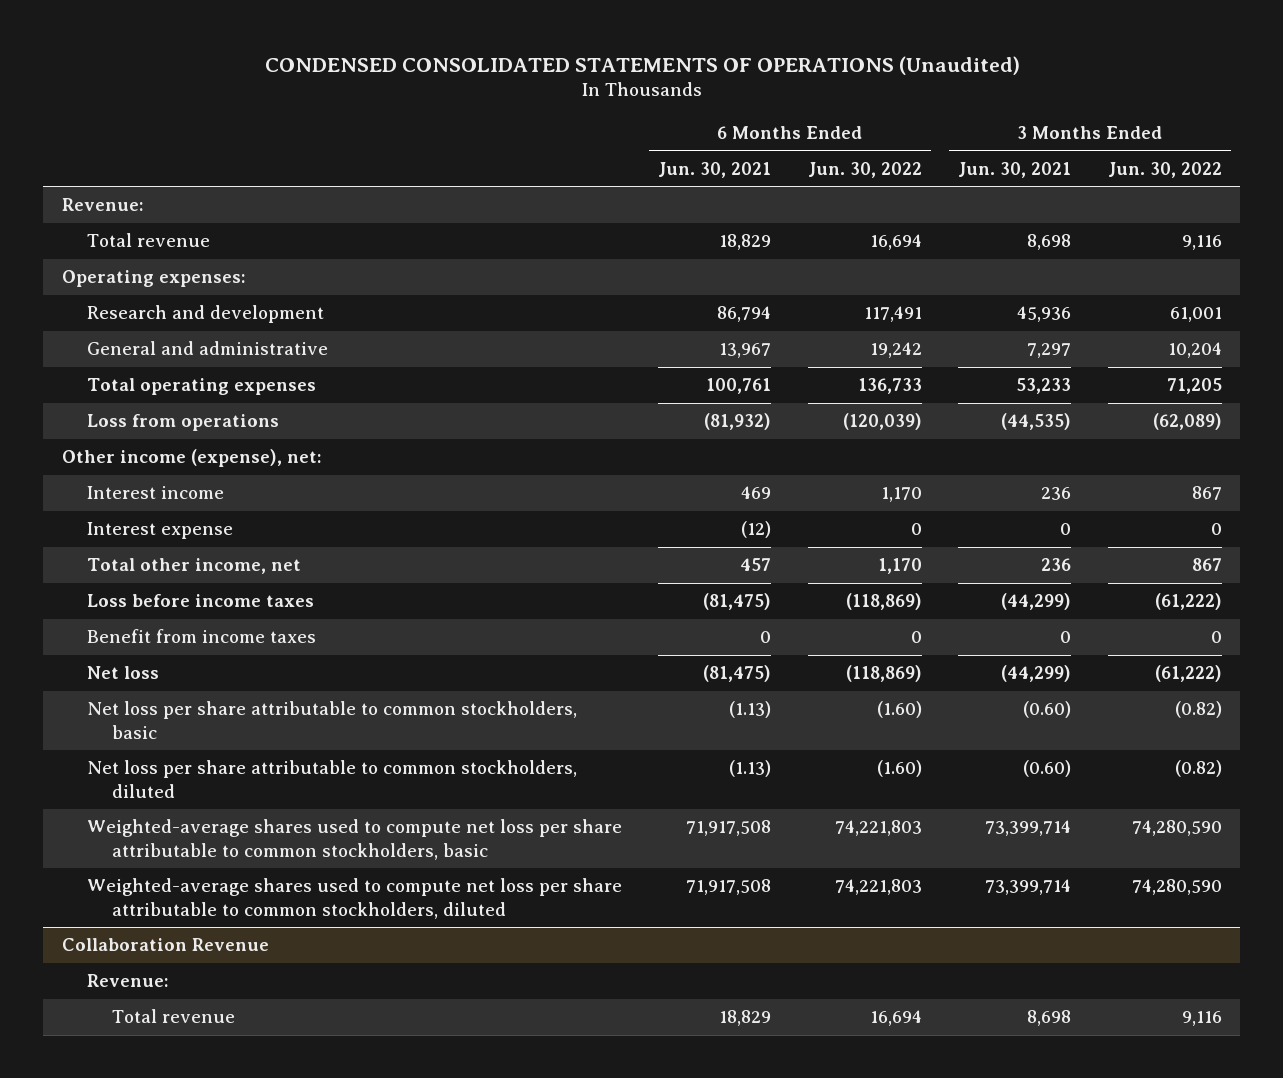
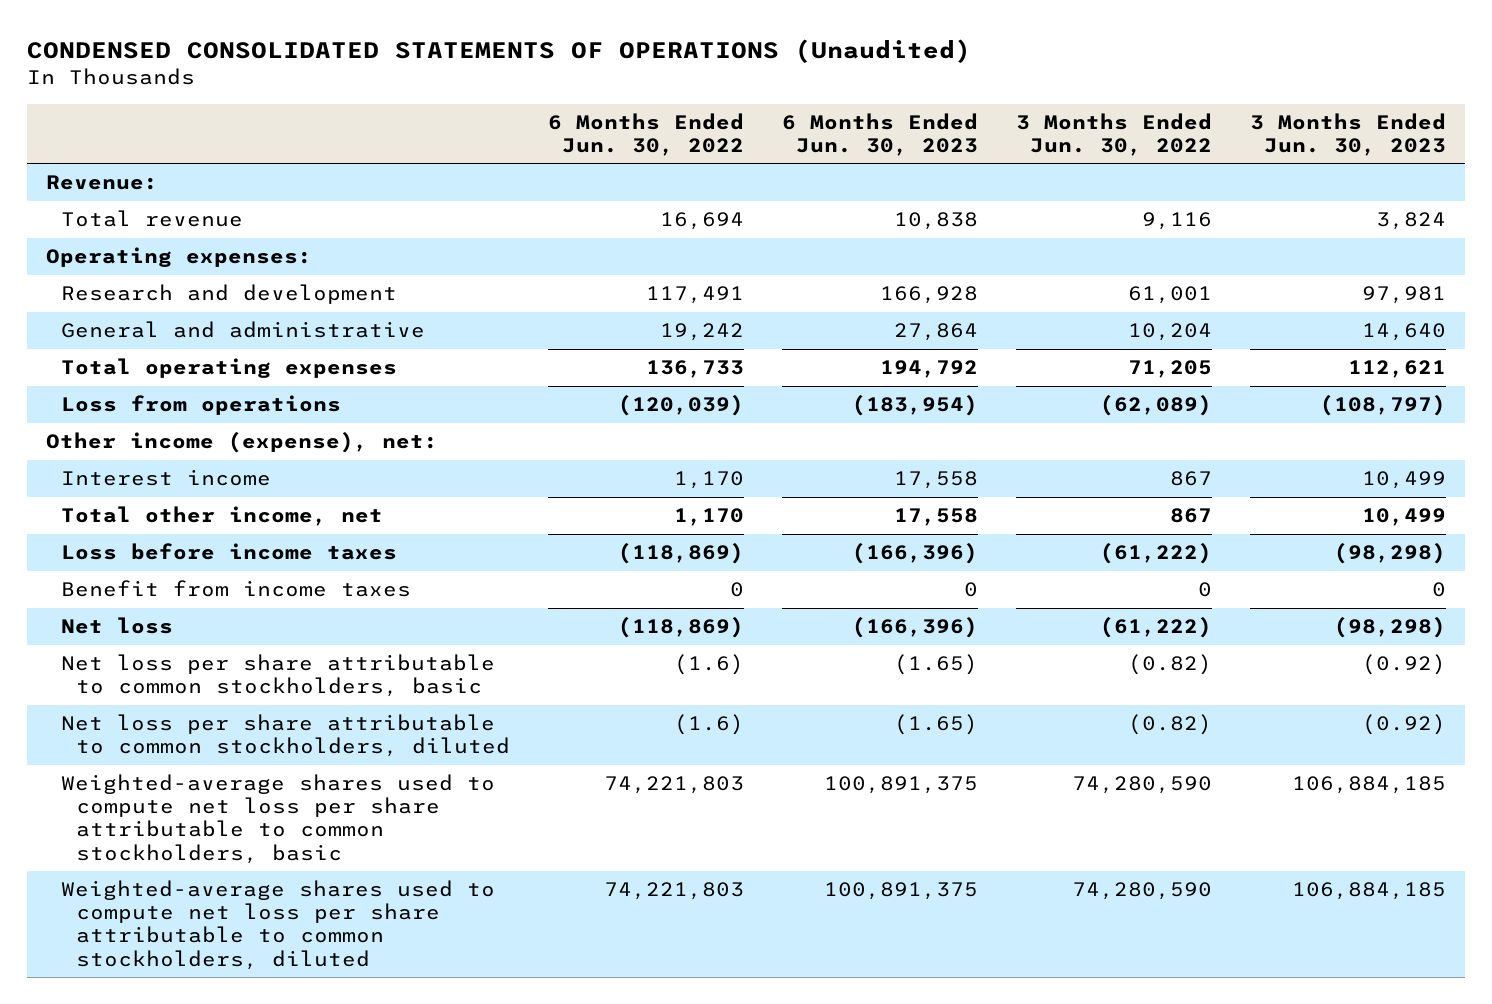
[658,161,772,178] Jun. 30, 2021 -> none
[958,161,1072,178] Jun. 30, 2021 -> none
none -> [781,112,978,156] 6 Months Ended Jun. 30, 2023
none -> [1249,112,1446,156] 3 Months Ended Jun. 30, 2023
[86,522,233,540] Interest expense -> none
[876,701,922,719] (1.60) -> [673,654,744,676] (1.6)
[876,760,922,778] (1.60) -> [673,714,744,736] (1.6)
[61,938,269,952] Collaboration Revenue -> none
[86,974,169,988] Revenue: -> none
[111,1009,235,1024] Total revenue -> none

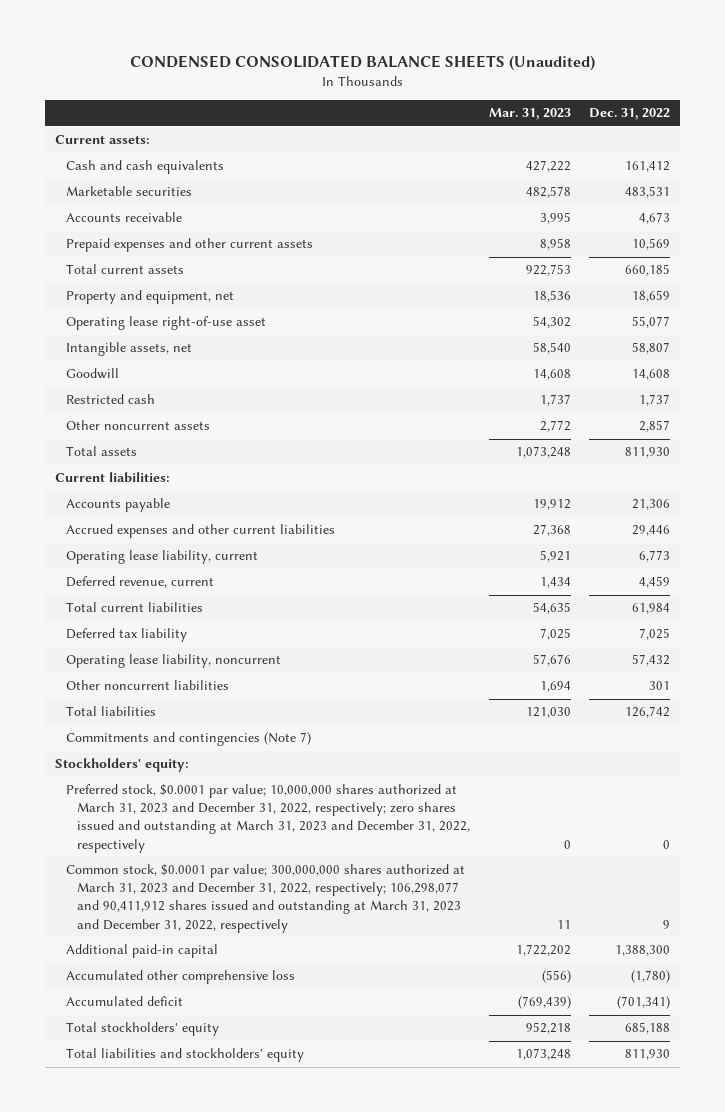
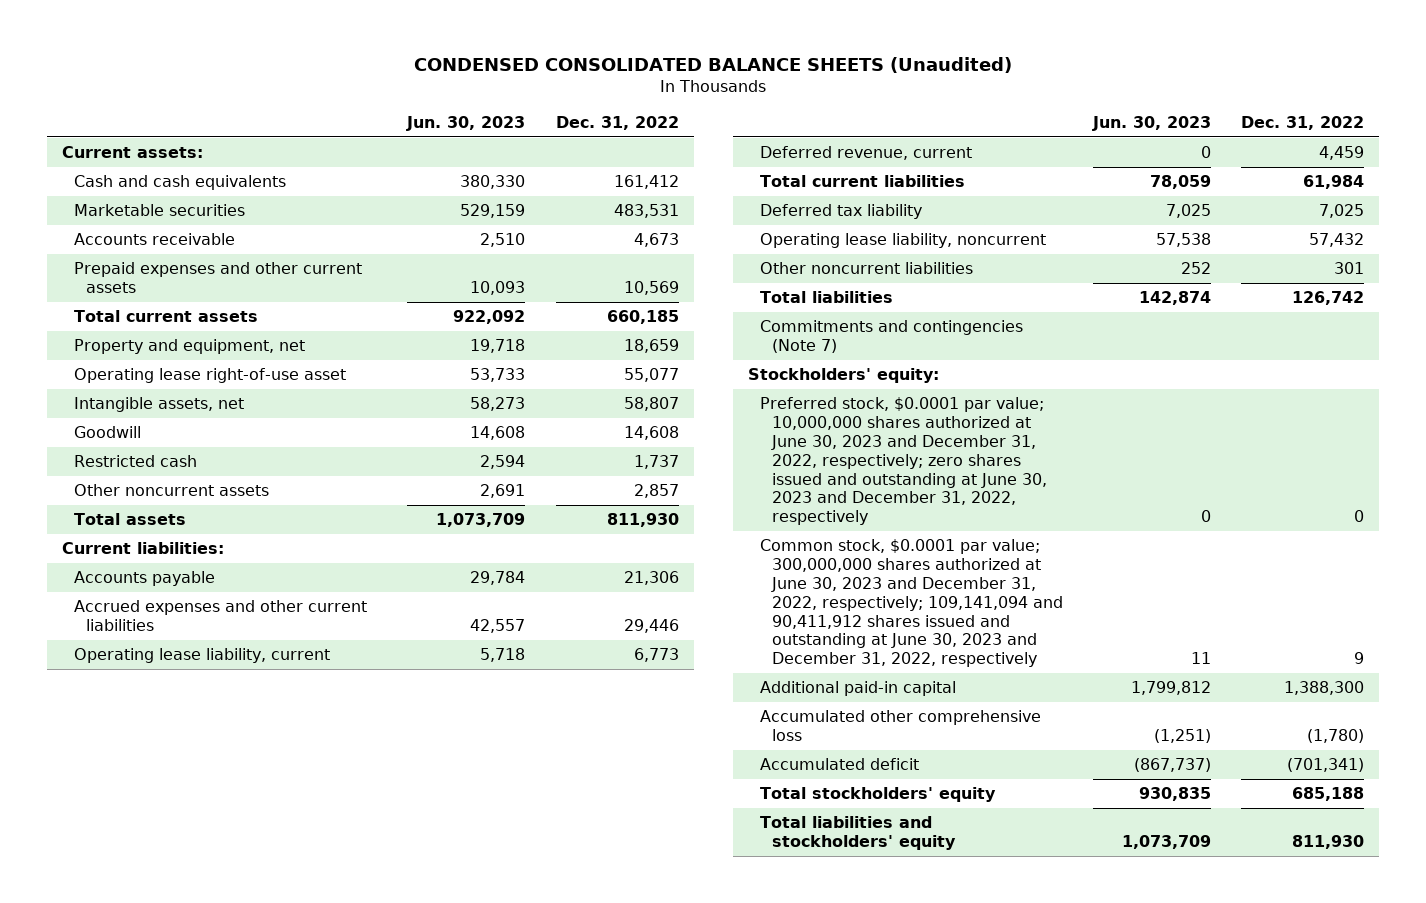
[488,108,571,121] Mar. 31, 2023 -> none
none -> [406,115,526,131] Jun. 30, 2023
[65,784,471,853] Preferred stock, $0.0001 par value; 10,000,000 shares authorized at March 31, 2023 and December 31, 2022, respectively; zero shares issued and outstanding at March 31, 2023 and December 31, 2022, respectively -> [759,397,1047,526] Preferred stock, $0.0001 par value; 10,000,000 shares authorized at June 30, 2023 and December 31, 2022, respectively; zero shares issued and outstanding at June 30, 2023 and December 31, 2022, respectively
[65,864,465,933] Common stock, $0.0001 par value; 300,000,000 shares authorized at March 31, 2023 and December 31, 2022, respectively; 106,298,077 and 90,411,912 shares issued and outstanding at March 31, 2023 and December 31, 2022, respectively -> [759,539,1063,668] Common stock, $0.0001 par value; 300,000,000 shares authorized at June 30, 2023 and December 31, 2022, respectively; 109,141,094 and 90,411,912 shares issued and outstanding at June 30, 2023 and December 31, 2022, respectively

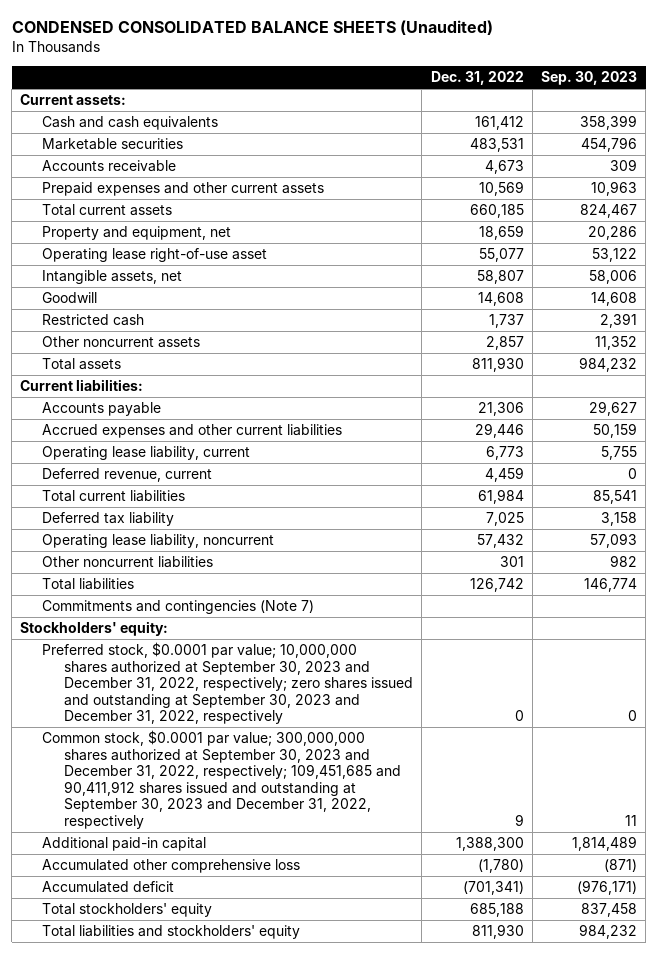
[406,115,526,131] Jun. 30, 2023 -> none
none -> [540,71,637,86] Sep. 30, 2023
[759,397,1047,526] Preferred stock, $0.0001 par value; 10,000,000 shares authorized at June 30, 2023 and December 31, 2022, respectively; zero shares issued and outstanding at June 30, 2023 and December 31, 2022, respectively -> [42,642,414,725] Preferred stock, $0.0001 par value; 10,000,000 shares authorized at September 30, 2023 and December 31, 2022, respectively; zero shares issued and outstanding at September 30, 2023 and December 31, 2022, respectively
[759,539,1063,668] Common stock, $0.0001 par value; 300,000,000 shares authorized at June 30, 2023 and December 31, 2022, respectively; 109,141,094 and 90,411,912 shares issued and outstanding at June 30, 2023 and December 31, 2022, respectively -> [42,730,402,829] Common stock, $0.0001 par value; 300,000,000 shares authorized at September 30, 2023 and December 31, 2022, respectively; 109,451,685 and 90,411,912 shares issued and outstanding at September 30, 2023 and December 31, 2022, respectively

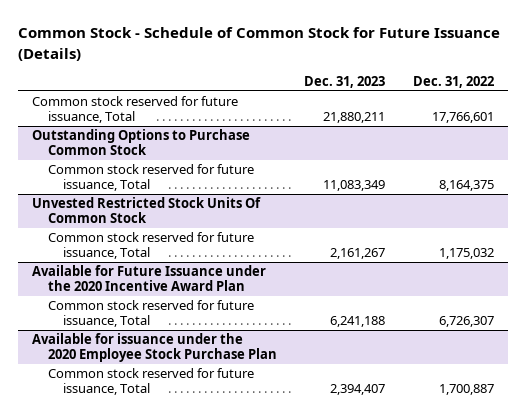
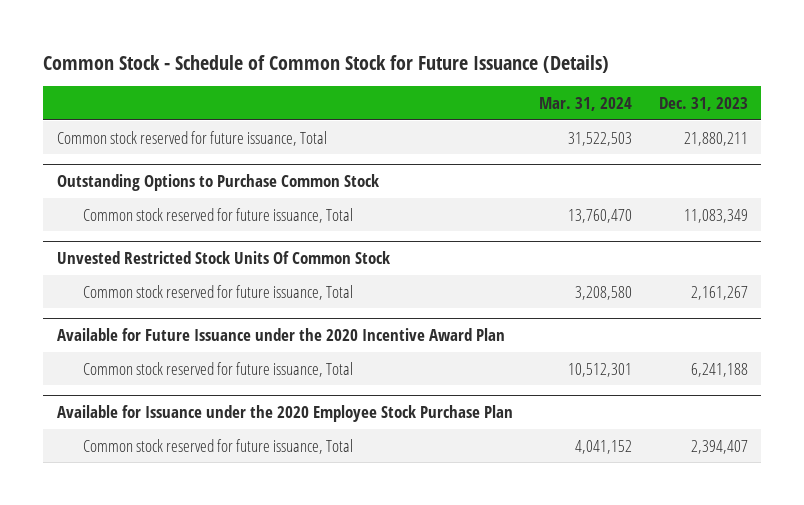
[412,75,494,88] Dec. 31, 2022 -> none
none -> [539,97,633,112] Mar. 31, 2024
[32,333,277,363] Available for issuance under the 2020 Employee Stock Purchase Plan -> [56,404,513,422] Available for Issuance under the 2020 Employee Stock Purchase Plan

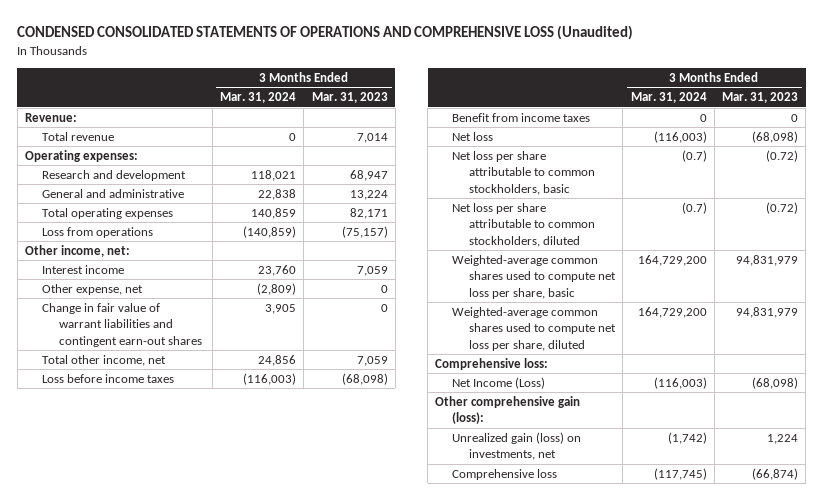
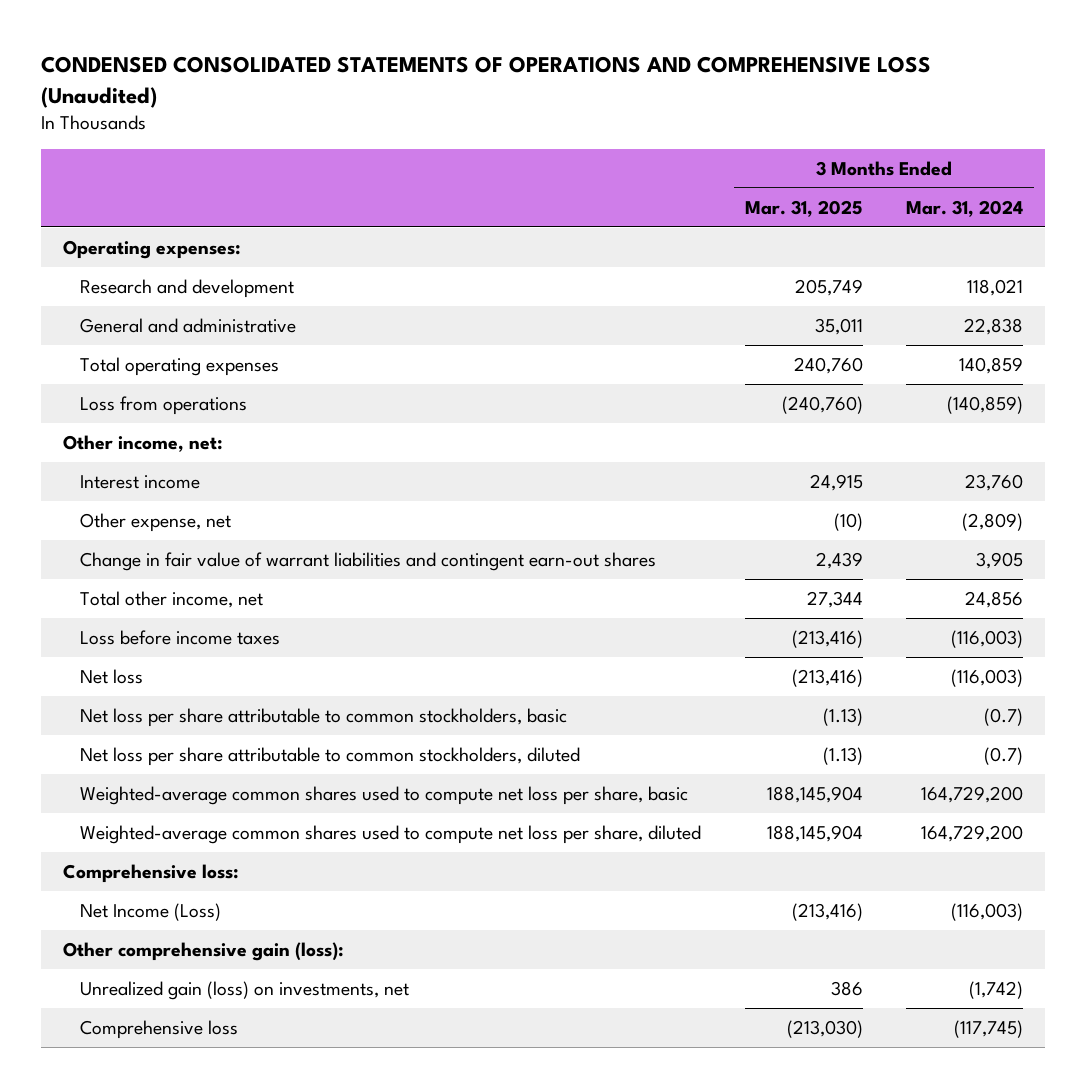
[311,92,388,104] Mar. 31, 2023 -> none
none -> [744,199,863,217] Mar. 31, 2025
[25,112,78,122] Revenue: -> none
[41,131,114,141] Total revenue -> none
[452,112,591,122] Benefit from income taxes -> none

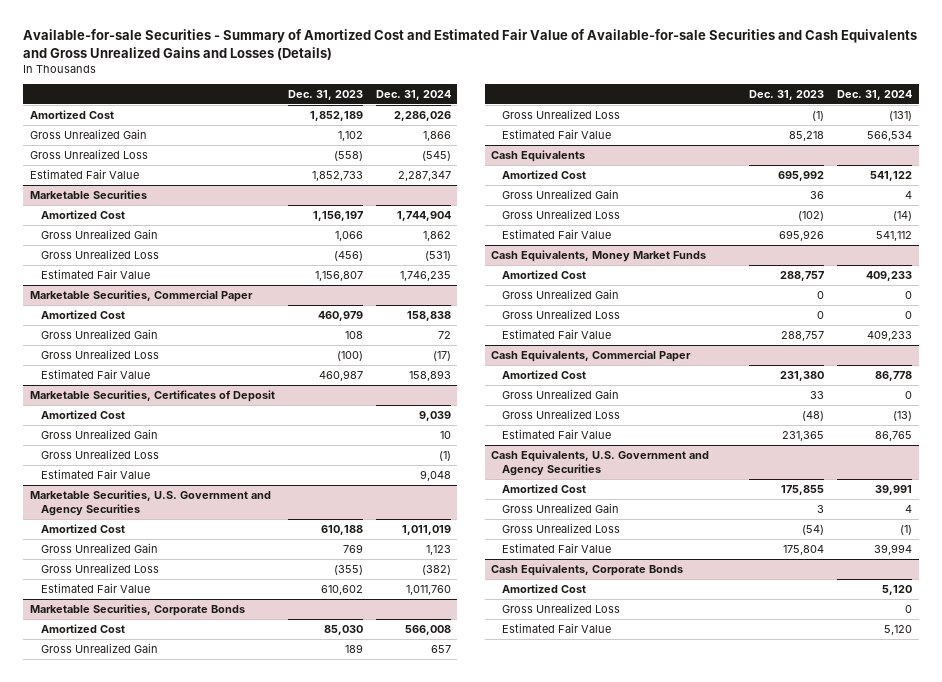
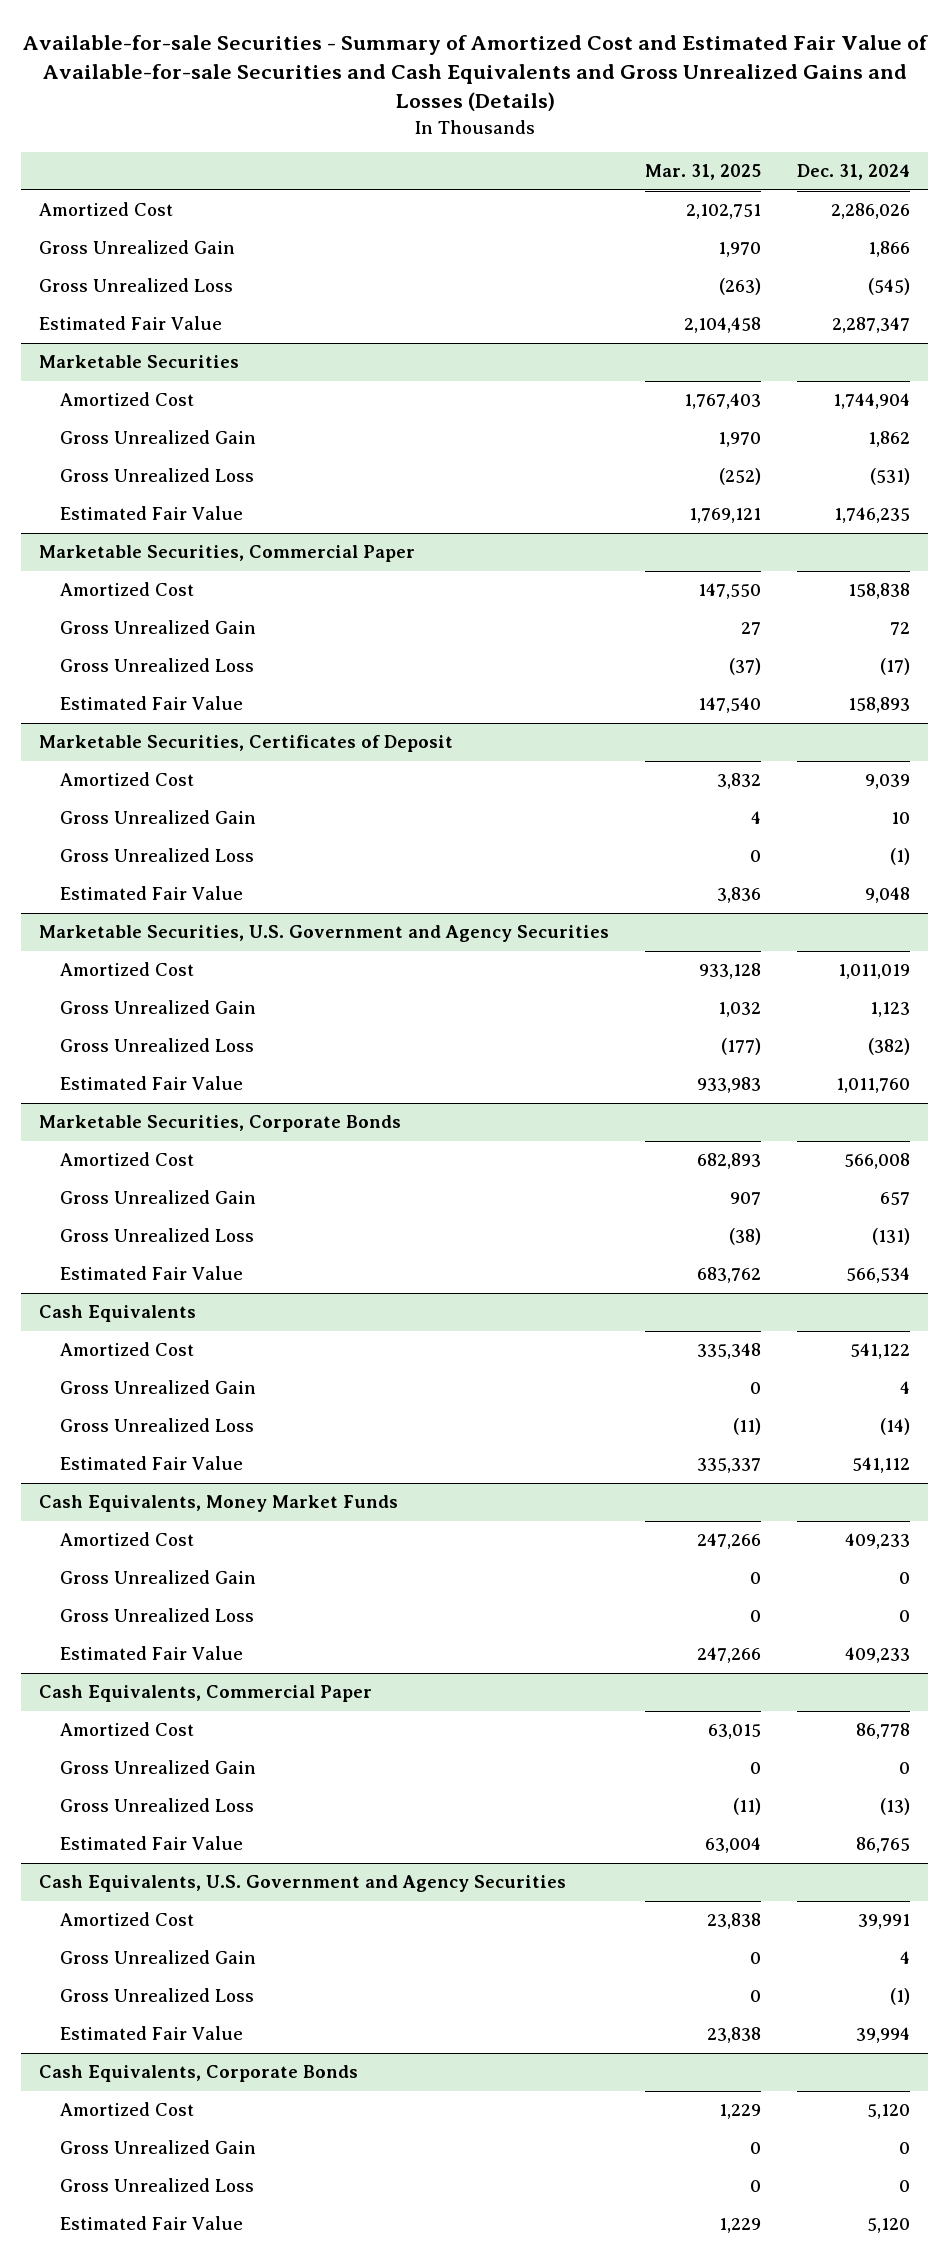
[287,89,363,100] Dec. 31, 2023 -> none
none -> [645,164,762,181] Mar. 31, 2025
none -> [59,2140,256,2155] Gross Unrealized Gain

